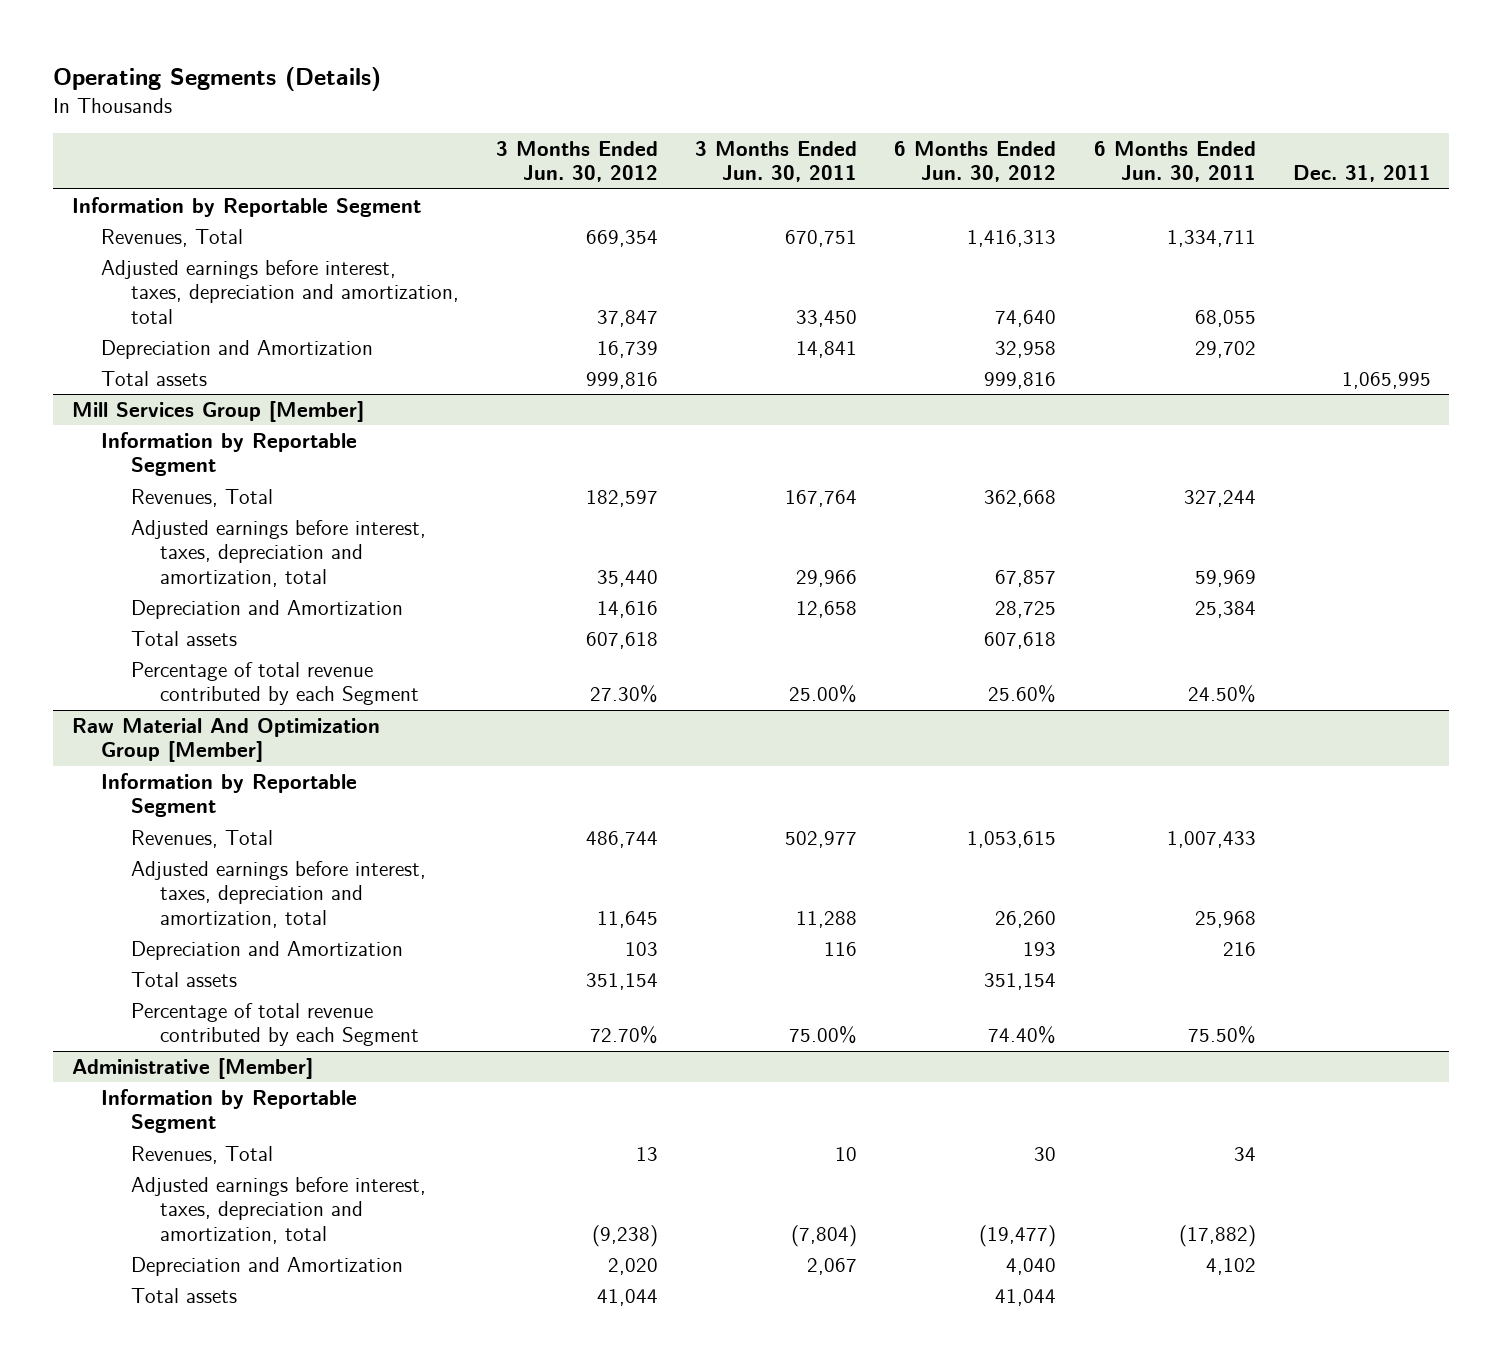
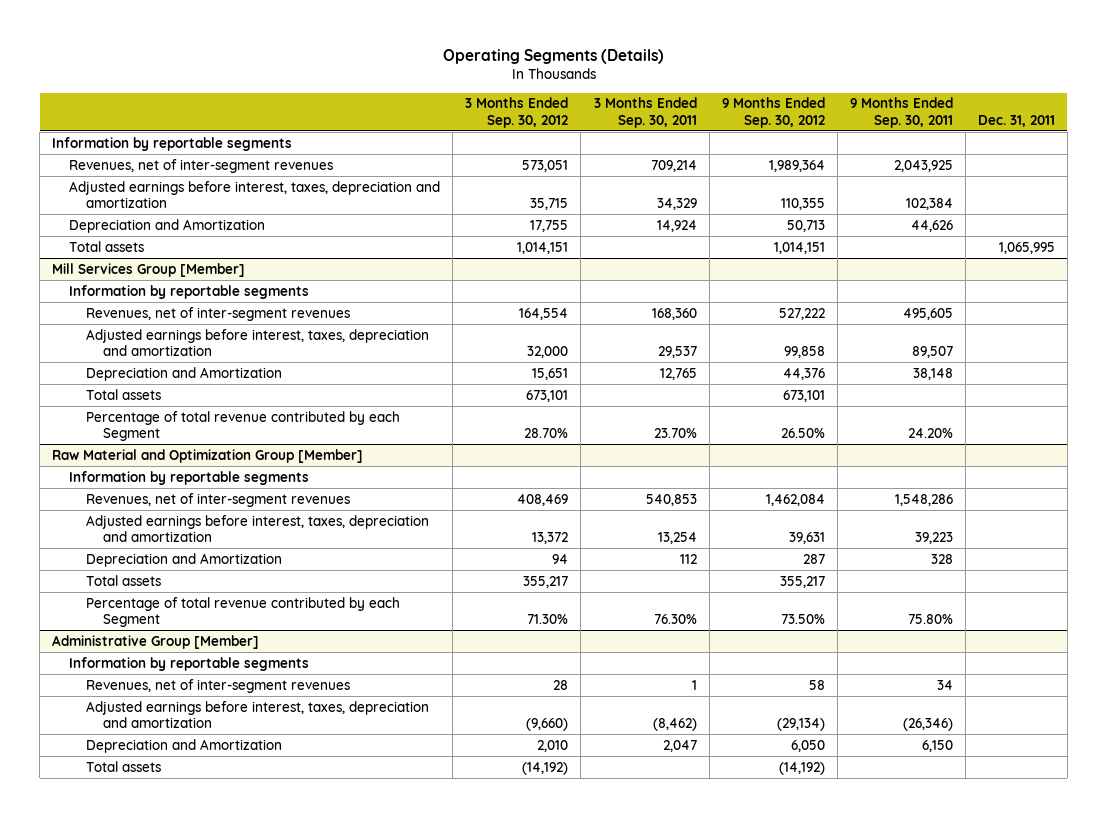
[495,140,658,183] 3 Months Ended Jun. 30, 2012 -> none
[695,140,858,183] 3 Months Ended Jun. 30, 2011 -> none
[894,140,1057,183] 6 Months Ended Jun. 30, 2012 -> none
[1093,140,1256,183] 6 Months Ended Jun. 30, 2011 -> none
none -> [465,97,569,128] 3 Months Ended Sep. 30, 2012
none -> [593,97,697,128] 3 Months Ended Sep. 30, 2011
none -> [721,97,825,128] 9 Months Ended Sep. 30, 2012
none -> [849,97,953,128] 9 Months Ended Sep. 30, 2011
[71,196,421,217] Information by Reportable Segment -> [52,136,293,151] Information by reportable segments
[101,228,244,247] Revenues, Total -> [69,158,334,173] Revenues, net of inter-segment revenues
[101,259,459,324] Adjusted earnings before interest, taxes, depreciation and amortization, total -> [69,180,441,208] Adjusted earnings before interest, taxes, depreciation and amortization
[101,431,358,477] Information by Reportable Segment -> [69,284,310,299] Information by reportable segments
[130,488,273,507] Revenues, Total -> [86,306,351,321] Revenues, net of inter-segment revenues
[130,519,426,587] Adjusted earnings before interest, taxes, depreciation and amortization, total -> [86,328,430,356] Adjusted earnings before interest, taxes, depreciation and amortization
[71,717,380,763] Raw Material And Optimization Group [Member] -> [52,448,364,463] Raw Material and Optimization Group [Member]
[101,772,358,818] Information by Reportable Segment -> [69,470,310,485] Information by reportable segments
[130,829,273,848] Revenues, Total -> [86,492,351,507] Revenues, net of inter-segment revenues
[130,860,426,928] Adjusted earnings before interest, taxes, depreciation and amortization, total -> [86,514,430,542] Adjusted earnings before interest, taxes, depreciation and amortization
[71,1057,313,1079] Administrative [Member] -> [52,634,260,649] Administrative Group [Member]
[101,1088,358,1134] Information by Reportable Segment -> [69,656,310,671] Information by reportable segments
[130,1145,273,1164] Revenues, Total -> [86,678,351,693] Revenues, net of inter-segment revenues
[130,1176,426,1244] Adjusted earnings before interest, taxes, depreciation and amortization, total -> [86,700,430,728] Adjusted earnings before interest, taxes, depreciation and amortization

